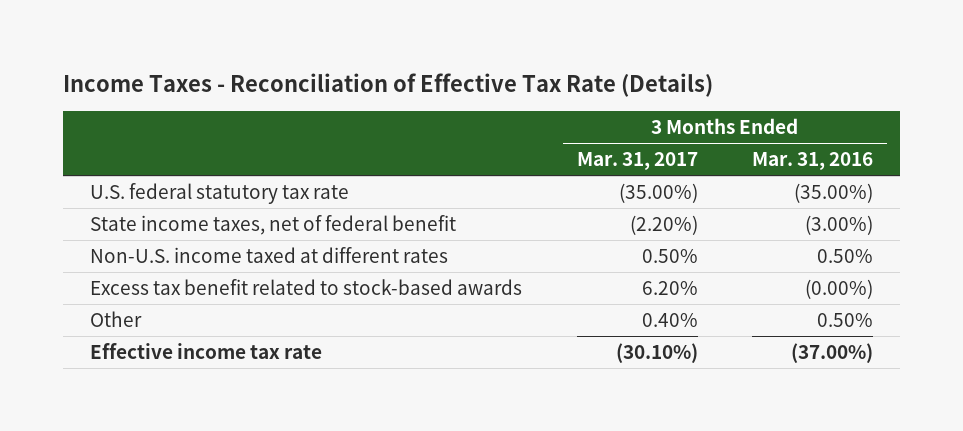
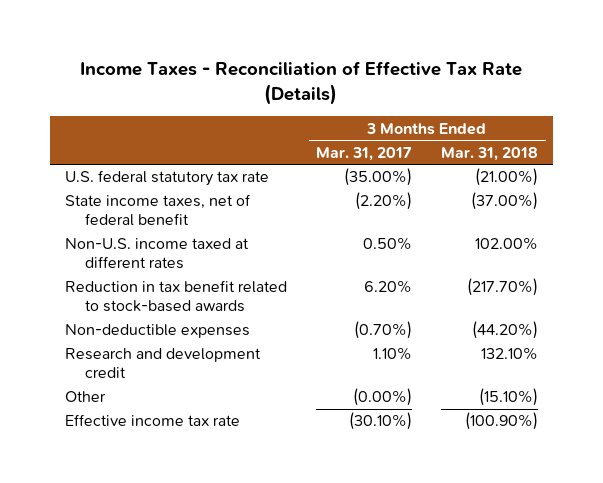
[752,152,874,171] Mar. 31, 2016 -> none
none -> [441,146,539,161] Mar. 31, 2018
[90,278,523,295] Excess tax benefit related to stock-based awards -> [64,280,287,313] Reduction in tax benefit related to stock-based awards
none -> [64,324,250,339] Non-deductible expenses
none -> [64,348,261,379] Research and development credit
[641,312,698,327] 0.40% -> [352,388,412,407] (0.00%)

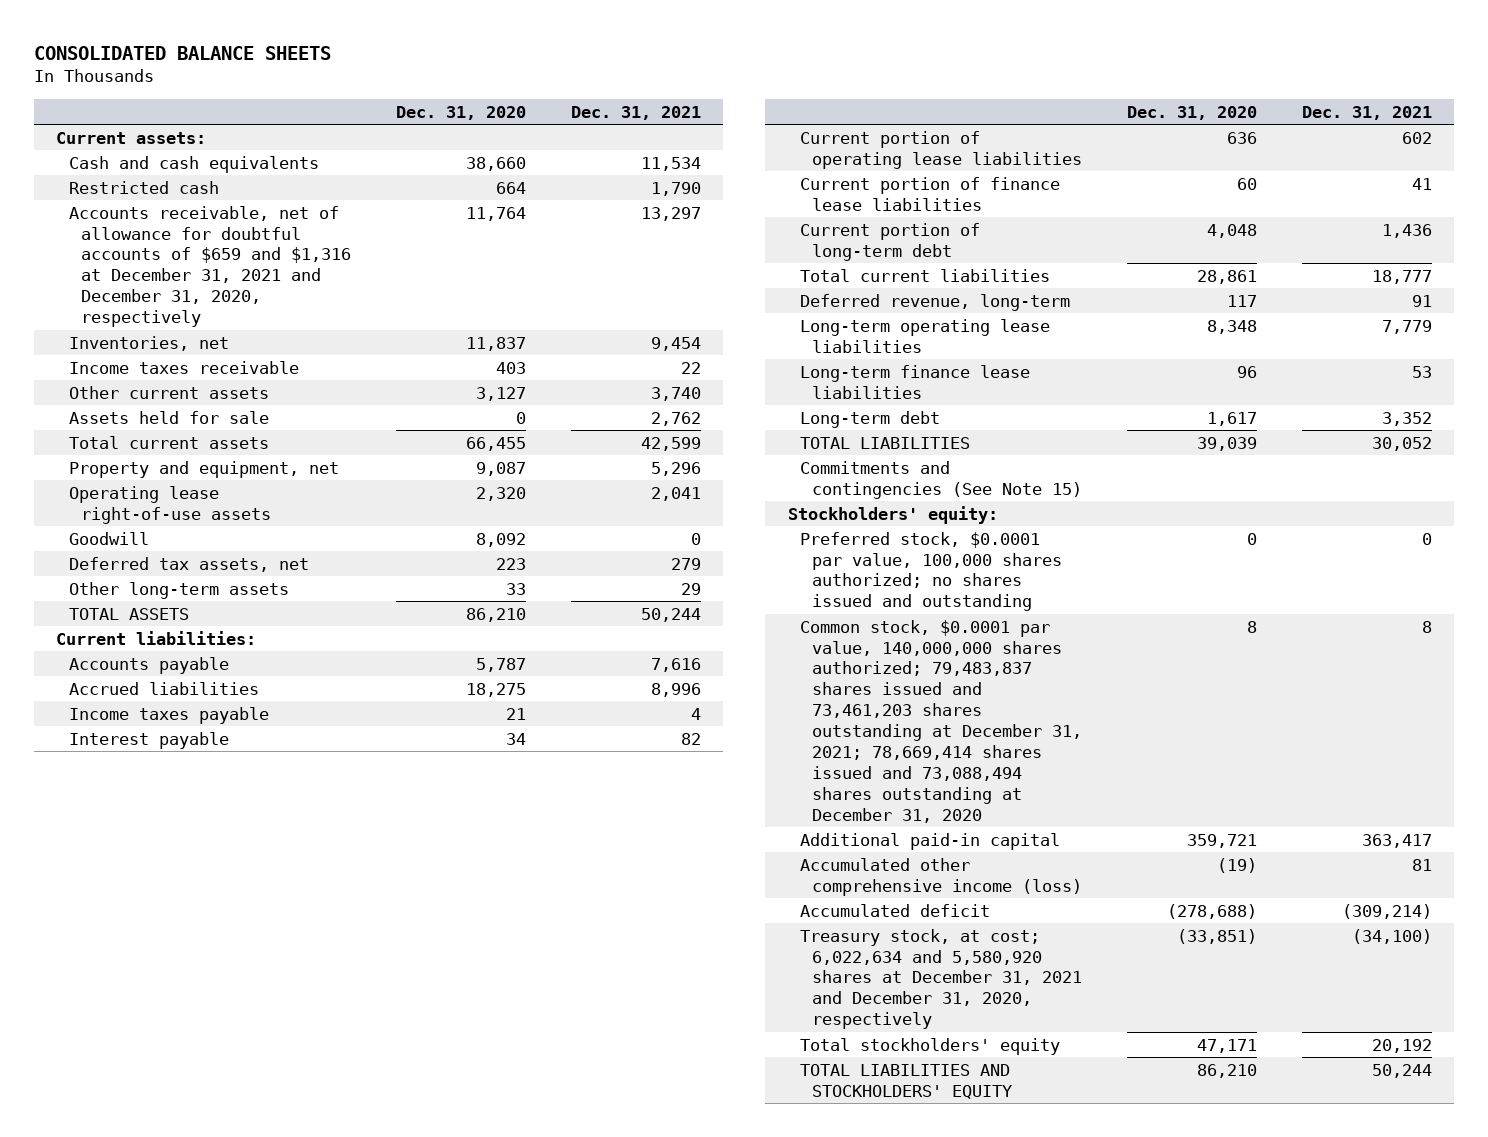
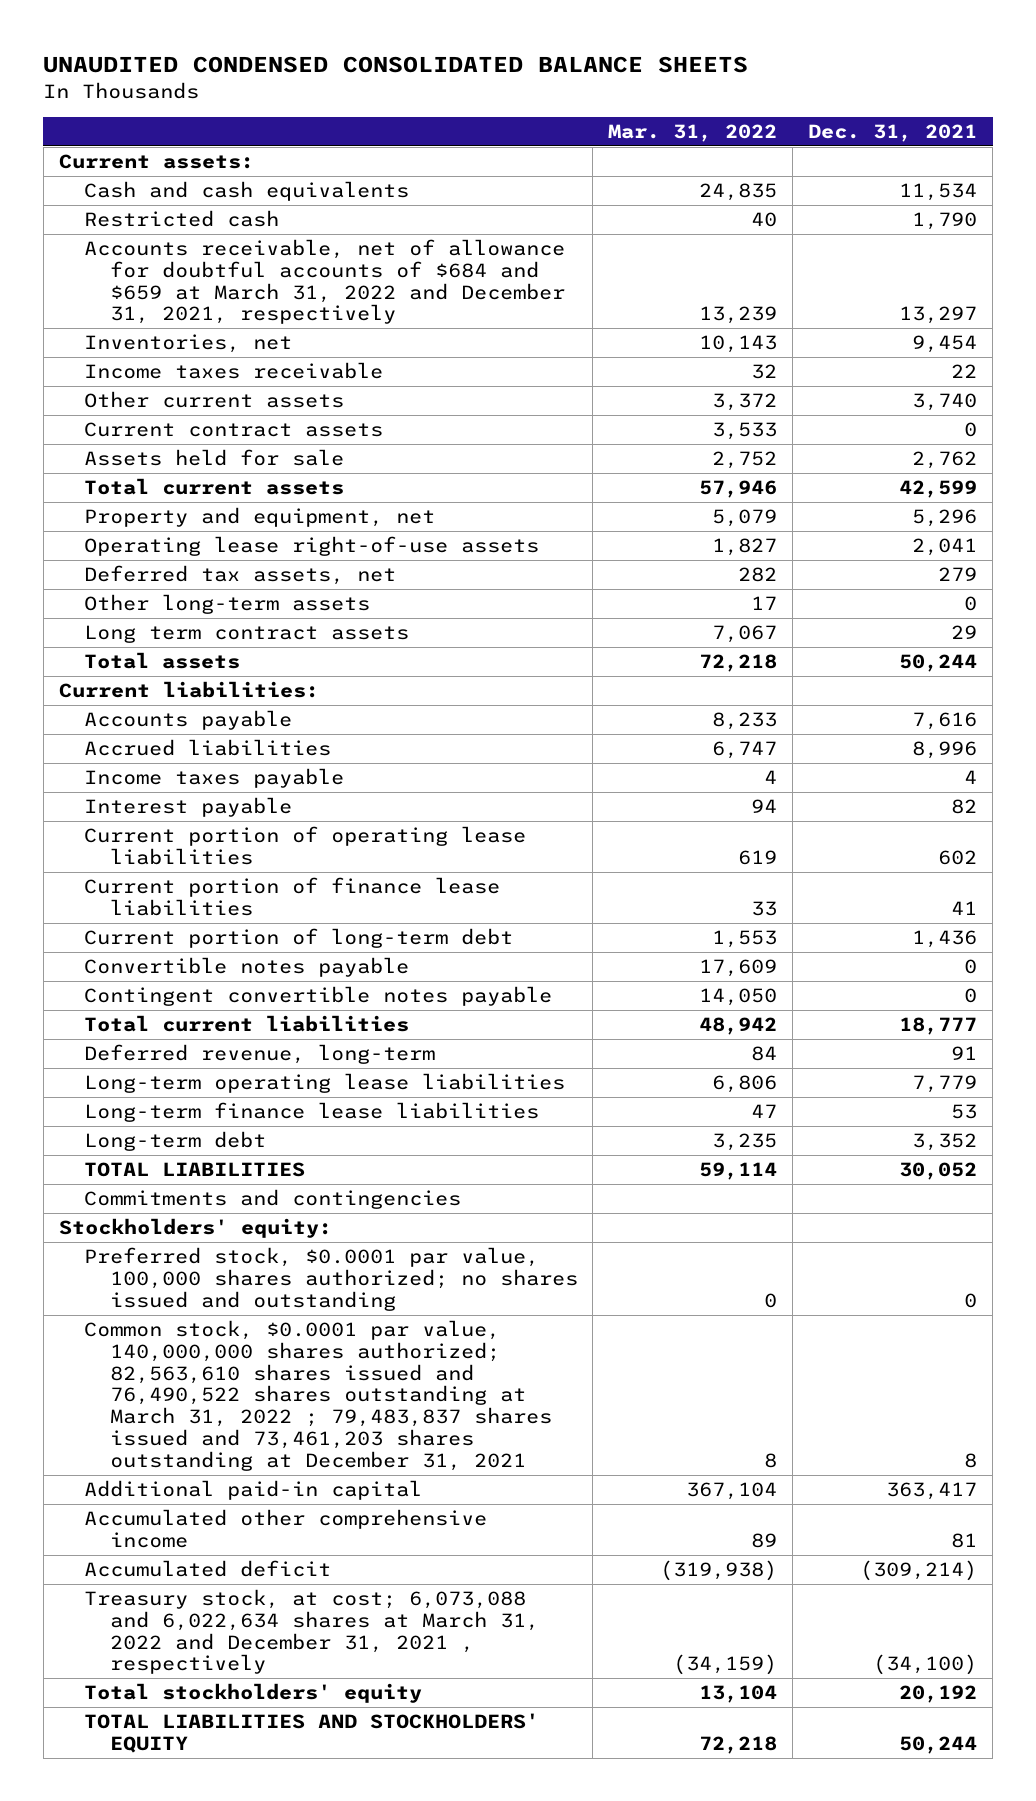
[33,45,331,60] CONSOLIDATED BALANCE SHEETS -> [43,56,749,74] UNAUDITED CONDENSED CONSOLIDATED BALANCE SHEETS
[395,105,526,120] Dec. 31, 2020 -> none
none -> [608,123,778,142] Mar. 31, 2022
[68,205,352,328] Accounts receivable, net of allowance for doubtful accounts of $659 and $1,316 at December 31, 2021 and December 31, 2020, respectively -> [84,239,566,325] Accounts receivable, net of allowance for doubtful accounts of $684 and $659 at March 31, 2022 and December 31, 2021, respectively
none -> [84,422,384,438] Current contract assets
[68,531,149,545] Goodwill -> none
[680,582,701,595] 29 -> [964,596,978,612] 0
none -> [84,625,410,644] Long term contract assets
[68,607,189,620] TOTAL ASSETS -> [84,652,241,670] Total assets
none -> [84,957,410,978] Convertible notes payable
none -> [84,986,553,1007] Contingent convertible notes payable
[799,460,1083,499] Commitments and contingencies (See Note 15) -> [84,1189,462,1210] Commitments and contingencies
[799,619,1083,823] Common stock, $0.0001 par value, 140,000,000 shares authorized; 79,483,837 shares issued and 73,461,203 shares outstanding at December 31, 2021; 78,669,414 shares issued and 73,088,494 shares outstanding at December 31, 2020 -> [84,1320,552,1471] Common stock, $0.0001 par value, 140,000,000 shares authorized; 82,563,610 shares issued and 76,490,522 shares outstanding at March 31, 2022 ; 79,483,837 shares issued and 73,461,203 shares outstanding at December 31, 2021
[799,857,1083,896] Accumulated other comprehensive income (loss) -> [84,1509,488,1548] Accumulated other comprehensive income
[799,928,1083,1030] Treasury stock, at cost; 6,022,634 and 5,580,920 shares at December 31, 2021 and December 31, 2020, respectively -> [84,1589,539,1675] Treasury stock, at cost; 6,073,088 and 6,022,634 shares at March 31, 2022 and December 31, 2021 , respectively

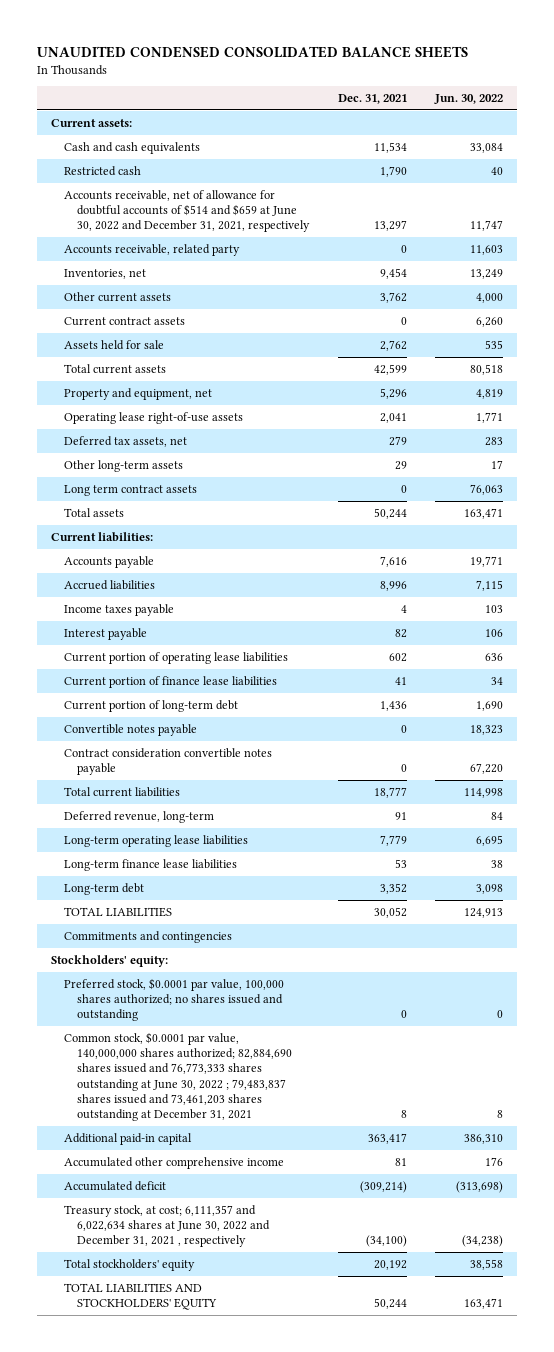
[608,123,778,142] Mar. 31, 2022 -> none
none -> [434,94,504,105] Jun. 30, 2022
[84,239,566,325] Accounts receivable, net of allowance for doubtful accounts of $684 and $659 at March 31, 2022 and December 31, 2021, respectively -> [64,189,311,233] Accounts receivable, net of allowance for doubtful accounts of $514 and $659 at June 30, 2022 and December 31, 2021, respectively
none -> [64,243,241,256] Accounts receivable, related party
[84,362,384,380] Income taxes receivable -> none
[912,393,978,412] 3,740 -> [379,291,407,303] 3,762
[964,596,978,612] 0 -> [394,460,407,470] 29
[951,625,978,640] 29 -> [400,484,407,493] 0
[84,986,553,1007] Contingent convertible notes payable -> [64,747,273,776] Contract consideration convertible notes payable
[84,1320,552,1471] Common stock, $0.0001 par value, 140,000,000 shares authorized; 82,563,610 shares issued and 76,490,522 shares outstanding at March 31, 2022 ; 79,483,837 shares issued and 73,461,203 shares outstanding at December 31, 2021 -> [64,1031,293,1122] Common stock, $0.0001 par value, 140,000,000 shares authorized; 82,884,690 shares issued and 76,773,333 shares outstanding at June 30, 2022 ; 79,483,837 shares issued and 73,461,203 shares outstanding at December 31, 2021
[84,1589,539,1675] Treasury stock, at cost; 6,073,088 and 6,022,634 shares at March 31, 2022 and December 31, 2021 , respectively -> [64,1204,271,1248] Treasury stock, at cost; 6,111,357 and 6,022,634 shares at June 30, 2022 and December 31, 2021 , respectively

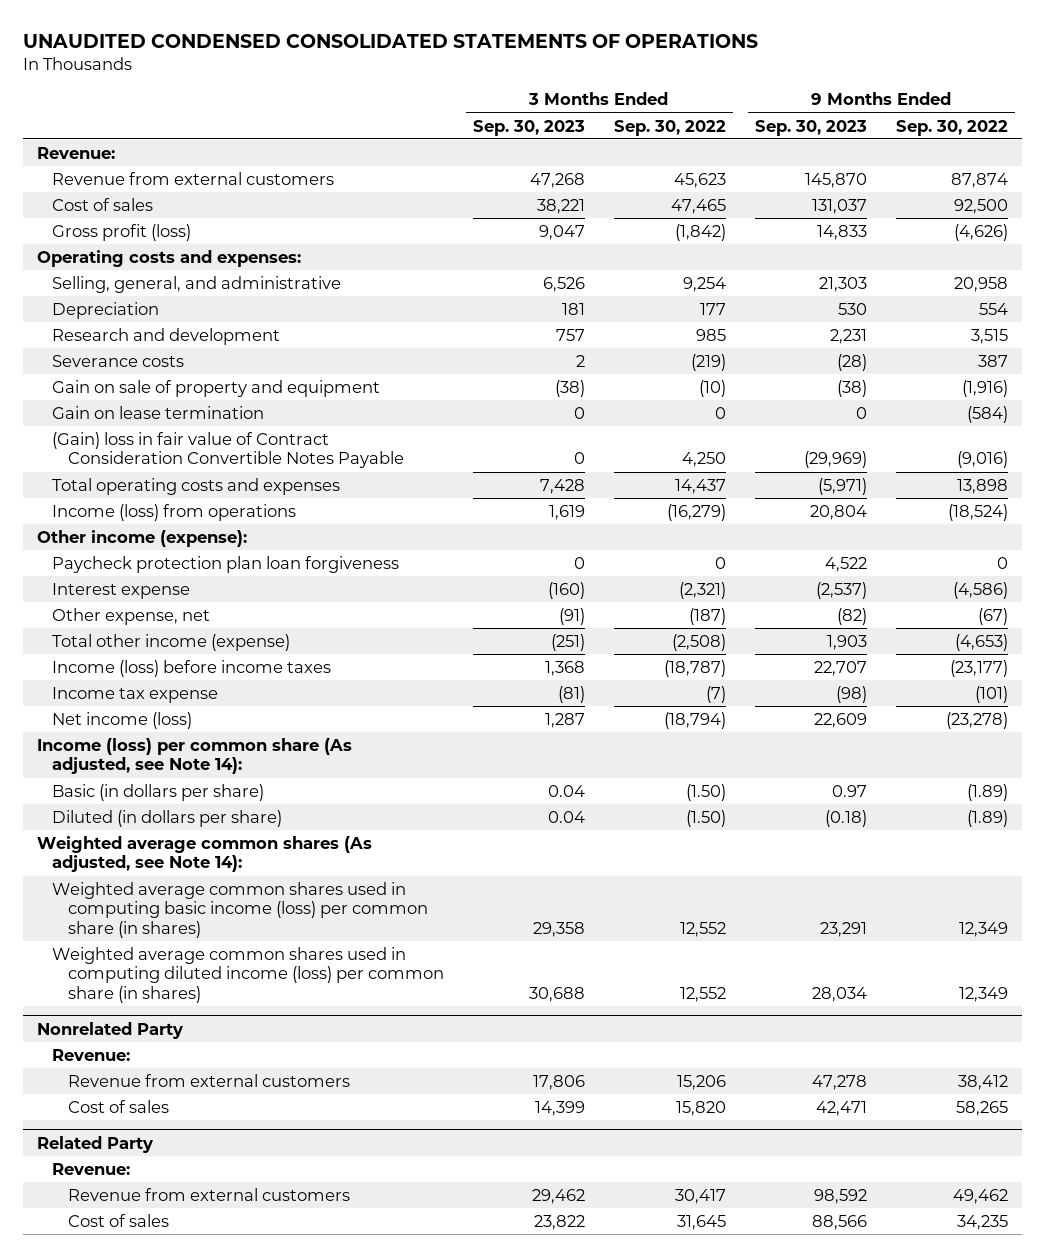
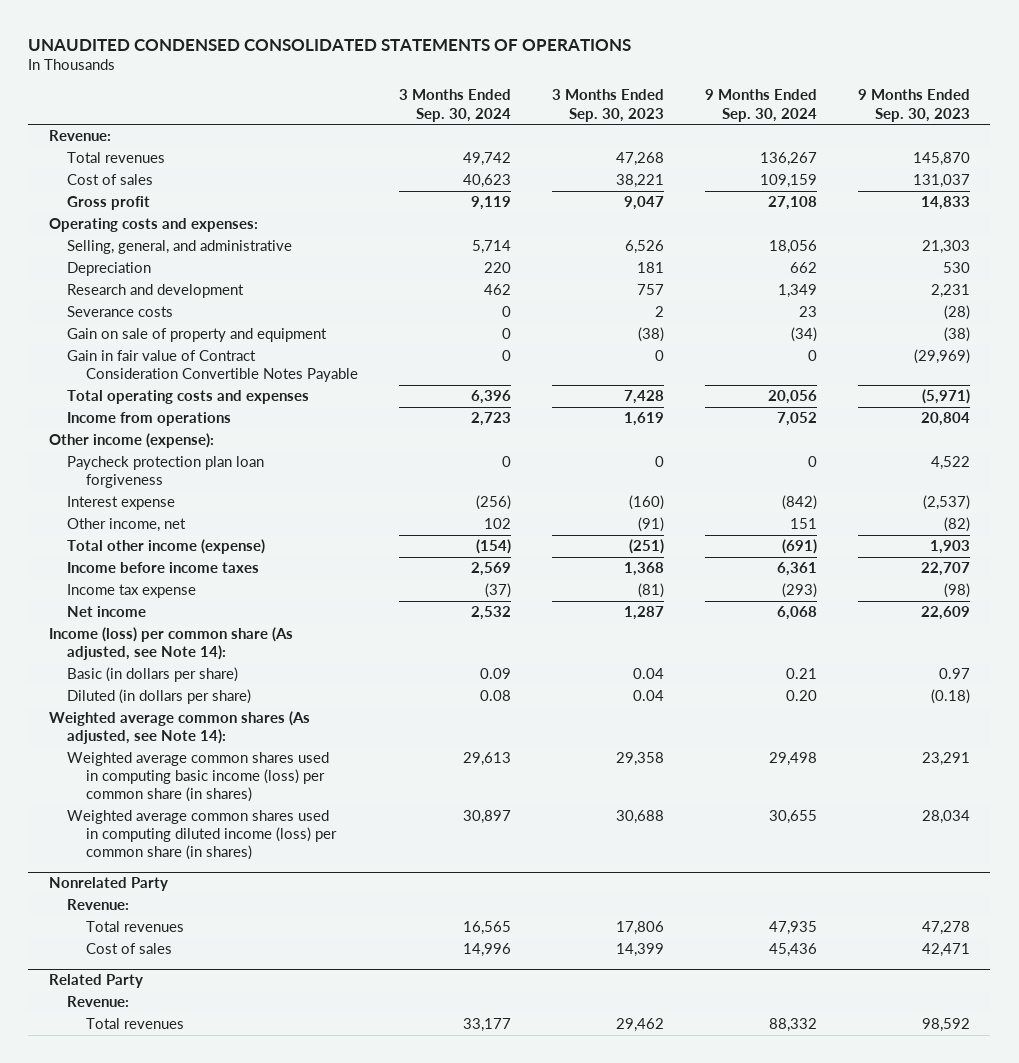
[613,119,726,136] Sep. 30, 2022 -> none
[895,119,1008,136] Sep. 30, 2022 -> none
none -> [398,89,511,122] 3 Months Ended Sep. 30, 2024
none -> [704,89,817,122] 9 Months Ended Sep. 30, 2024
[52,171,335,185] Revenue from external customers -> [67,151,166,163] Total revenues
[52,223,192,241] Gross profit (loss) -> [67,195,151,210] Gross profit
[52,405,265,419] Gain on lease termination -> none
[52,431,404,469] (Gain) loss in fair value of Contract Consideration Convertible Notes Payable -> [67,349,358,383] Gain in fair value of Contract Consideration Convertible Notes Payable
[52,503,297,521] Income (loss) from operations -> [67,411,232,426] Income from operations
[52,607,211,625] Other expense, net -> [67,517,187,532] Other income, net
[52,659,332,677] Income (loss) before income taxes -> [67,561,260,573] Income before income taxes
[52,711,193,729] Net income (loss) -> [67,605,147,617] Net income
[67,1073,350,1087] Revenue from external customers -> [85,920,184,932] Total revenues
[67,1213,169,1227] Cost of sales -> none
[67,1187,350,1201] Revenue from external customers -> [85,1017,184,1029] Total revenues

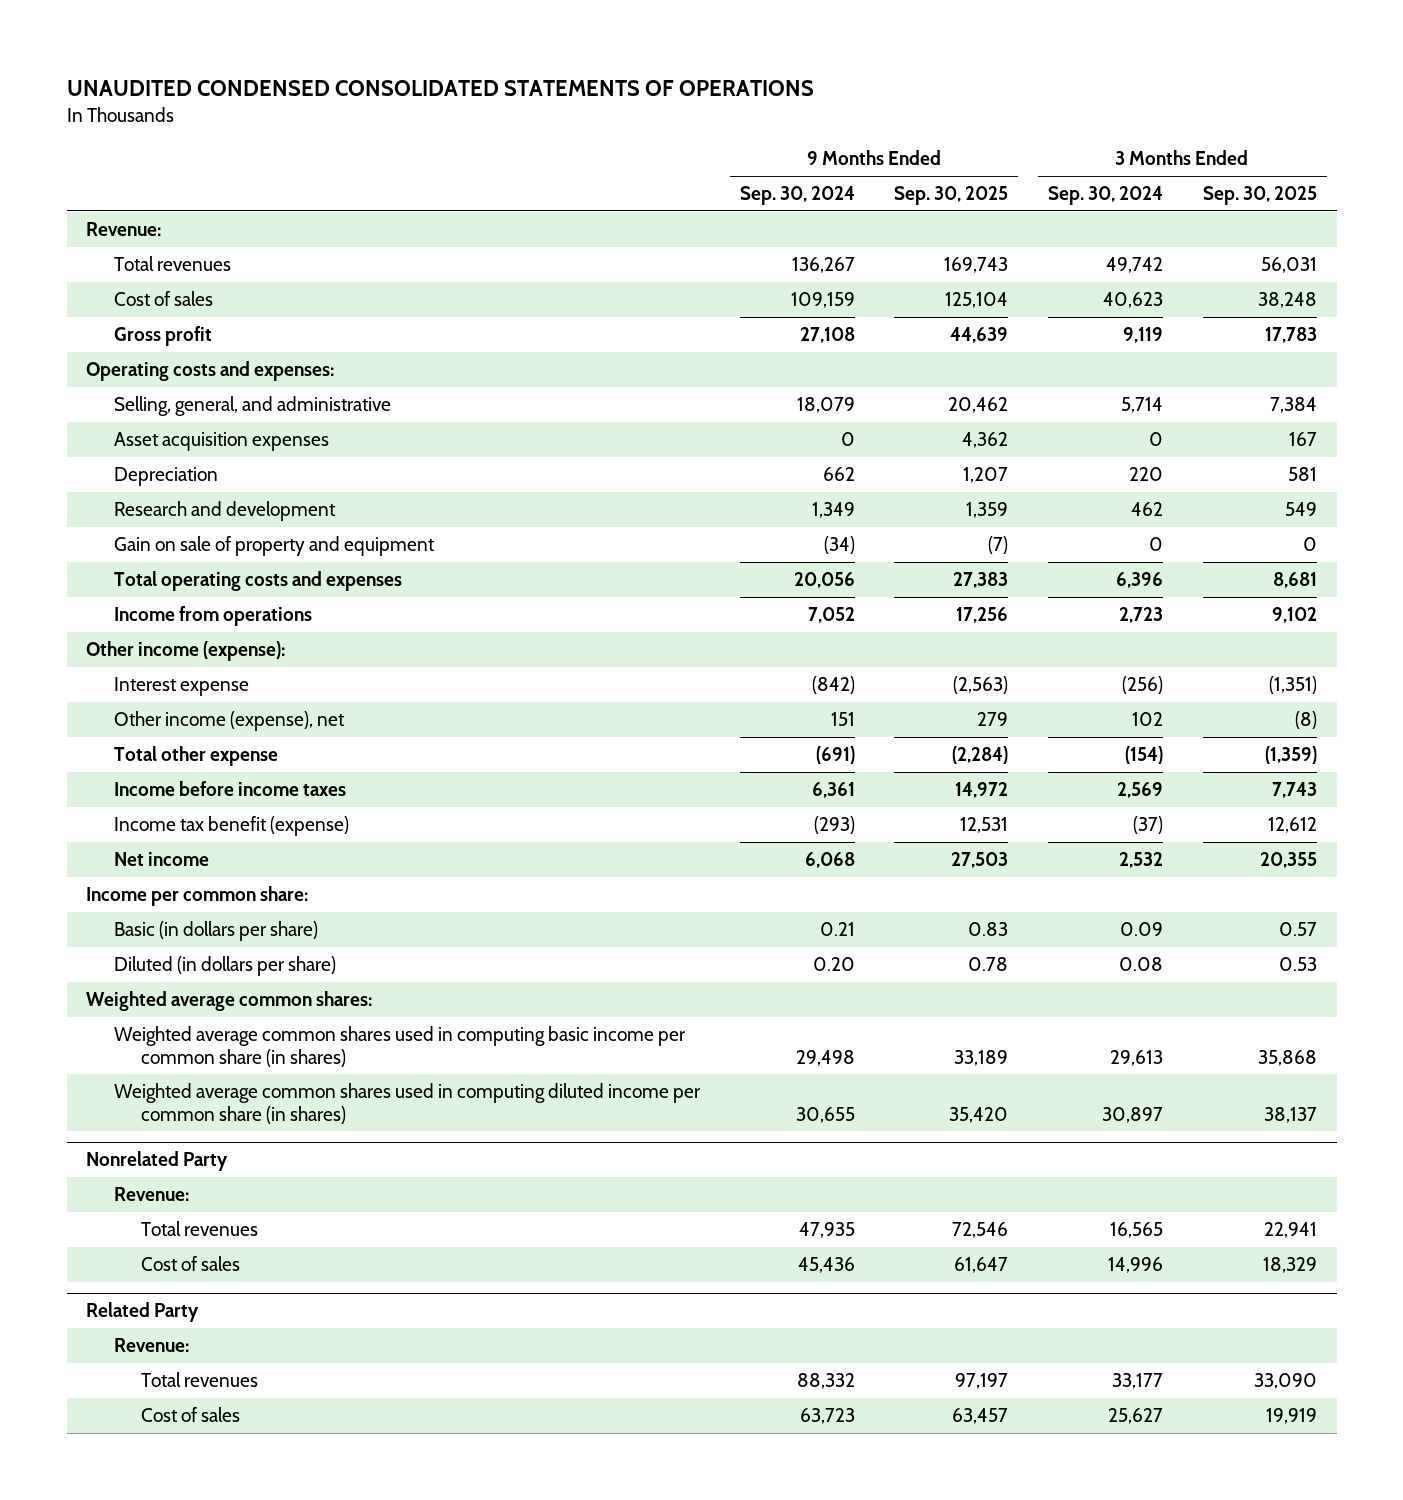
[551,89,664,122] 3 Months Ended Sep. 30, 2023 -> none
[857,89,970,122] 9 Months Ended Sep. 30, 2023 -> none
none -> [894,186,1009,206] Sep. 30, 2025
none -> [1202,186,1317,206] Sep. 30, 2025
[768,239,817,254] 18,056 -> [796,397,855,414] 18,079
none -> [113,432,329,452] Asset acquisition expenses
[67,305,174,317] Severance costs -> none
[67,349,358,383] Gain in fair value of Contract Consideration Convertible Notes Payable -> none
[67,455,265,489] Paycheck protection plan loan forgiveness -> none
[67,517,187,532] Other income, net -> [113,711,345,732] Other income (expense), net
[67,538,266,554] Total other income (expense) -> [113,746,278,767] Total other expense
[67,583,197,598] Income tax expense -> [113,816,349,837] Income tax benefit (expense)
[48,626,293,661] Income (loss) per common share (As adjusted, see Note 14): -> [86,886,309,907] Income per common share:
[48,710,310,745] Weighted average common shares (As adjusted, see Note 14): -> [86,991,373,1012] Weighted average common shares:
[67,751,330,803] Weighted average common shares used in computing basic income (loss) per common share (in shares) -> [113,1026,686,1067] Weighted average common shares used in computing basic income per common share (in shares)
[67,809,337,861] Weighted average common shares used in computing diluted income (loss) per common share (in shares) -> [113,1083,701,1124] Weighted average common shares used in computing diluted income per common share (in shares)
none -> [141,1407,241,1423] Cost of sales

